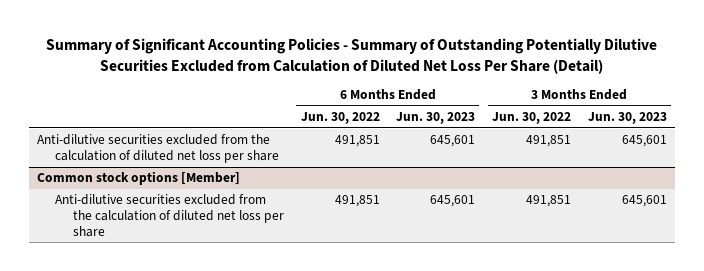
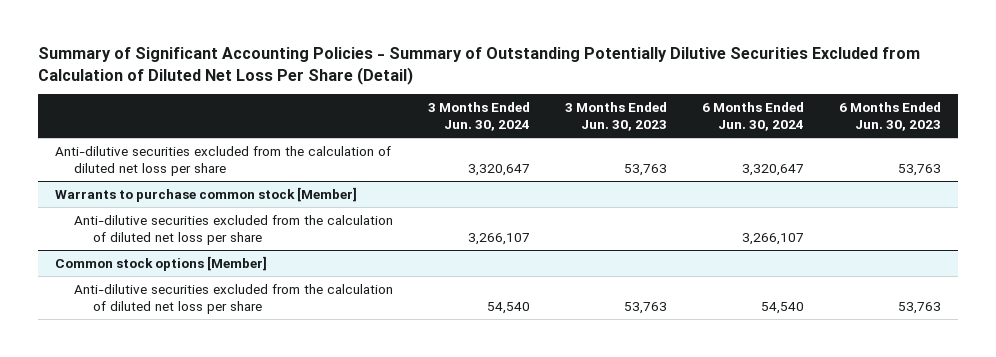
[300,112,380,125] Jun. 30, 2022 -> none
[492,112,572,125] Jun. 30, 2022 -> none
none -> [428,102,531,132] 3 Months Ended Jun. 30, 2024
none -> [701,102,804,132] 6 Months Ended Jun. 30, 2024
[430,135,476,148] 645,601 -> [897,163,941,176] 53,763
[621,135,667,148] 645,601 -> [623,163,667,176] 53,763
none -> [55,186,358,202] Warrants to purchase common stock [Member]
none -> [74,214,394,245] Anti-dilutive securities excluded from the calculation of diluted net loss per share
[430,195,476,208] 645,601 -> [897,301,941,314] 53,763
[621,195,667,208] 645,601 -> [623,301,667,314] 53,763

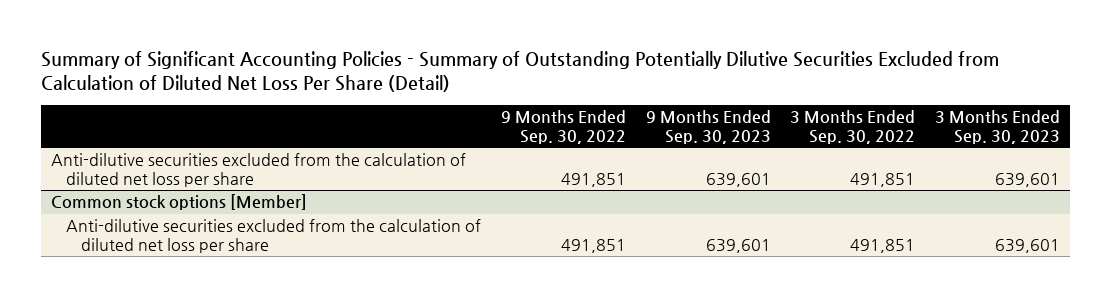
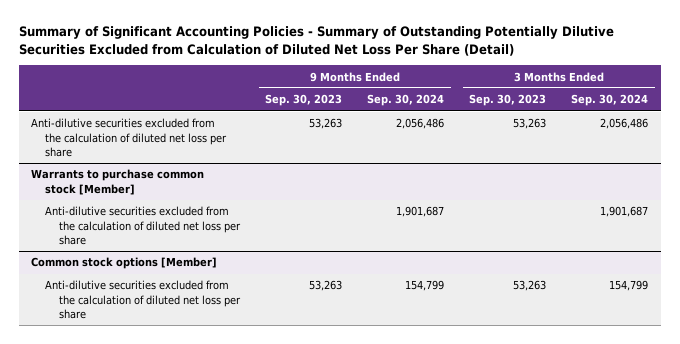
[500,109,626,144] 9 Months Ended Sep. 30, 2022 -> none
[790,109,916,144] 3 Months Ended Sep. 30, 2022 -> none
none -> [367,94,445,107] Sep. 30, 2024
none -> [571,94,649,107] Sep. 30, 2024
[705,173,771,188] 639,601 -> [309,118,343,130] 53,263
[995,173,1061,188] 639,601 -> [513,118,547,130] 53,263
none -> [31,169,205,195] Warrants to purchase common stock [Member]
none -> [45,206,242,245] Anti-dilutive securities excluded from the calculation of diluted net loss per share
[705,239,771,254] 639,601 -> [309,280,343,292] 53,263
[995,239,1061,254] 639,601 -> [513,280,547,292] 53,263

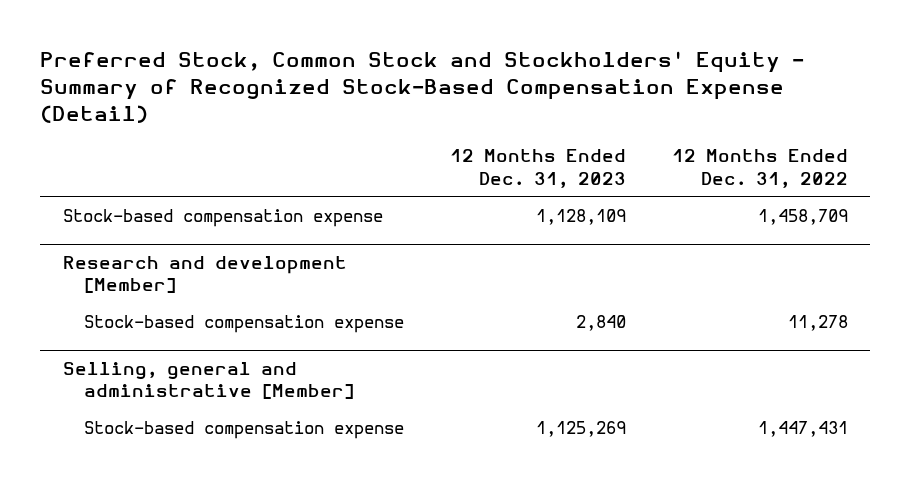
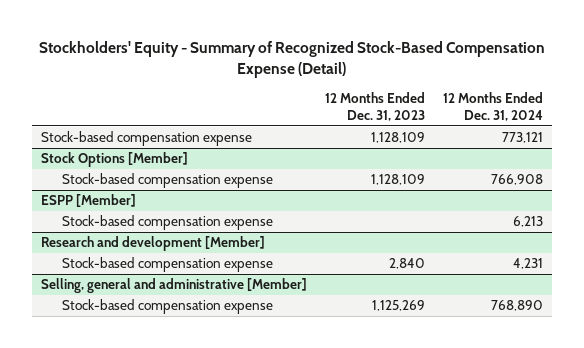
[40,51,805,123] Preferred Stock, Common Stock and Stockholders' Equity - Summary of Recognized Stock-Based Compensation Expense (Detail) -> [39,40,546,79] Stockholders' Equity - Summary of Recognized Stock-Based Compensation Expense (Detail)
[671,149,848,188] 12 Months Ended Dec. 31, 2022 -> none
none -> [443,92,544,121] 12 Months Ended Dec. 31, 2024
none -> [40,152,188,168] Stock Options [Member]
none -> [61,173,273,189] Stock-based compensation expense
none -> [40,194,136,208] ESPP [Member]
none -> [61,215,273,231] Stock-based compensation expense

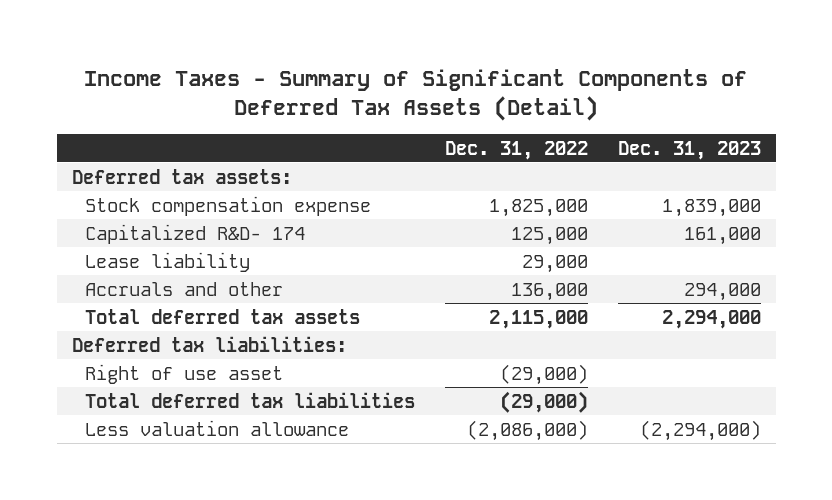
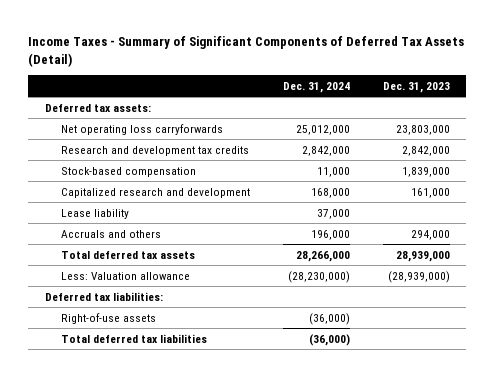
[445,140,589,160] Dec. 31, 2022 -> none
none -> [282,81,350,93] Dec. 31, 2024
none -> [61,123,224,135] Net operating loss carryforwards
none -> [61,145,250,156] Research and development tax credits
[85,195,372,216] Stock compensation expense -> [61,166,197,177] Stock-based compensation
[85,223,306,244] Capitalized R&D- 174 -> [61,187,251,198] Capitalized research and development
[85,281,284,296] Accruals and other -> [61,229,162,238] Accruals and others
[661,309,761,329] 2,294,000 -> [395,250,450,262] 28,939,000
none -> [61,271,191,280] Less: Valuation allowance
[85,363,284,384] Right of use asset -> [61,312,157,324] Right-of-use assets
[85,419,350,436] Less valuation allowance -> none

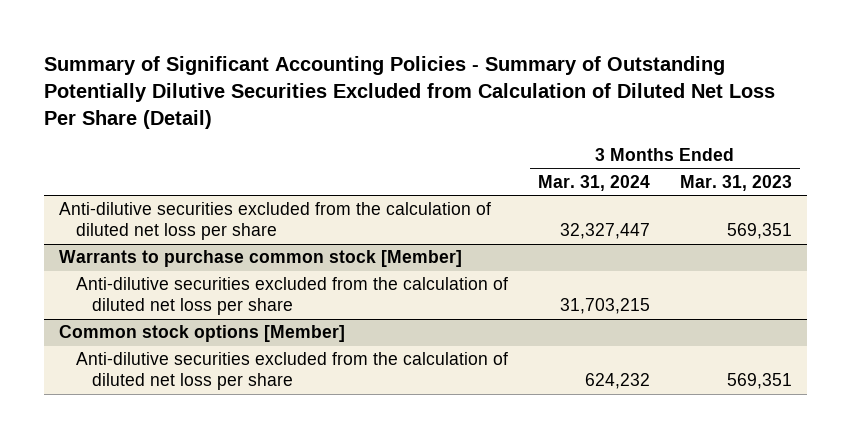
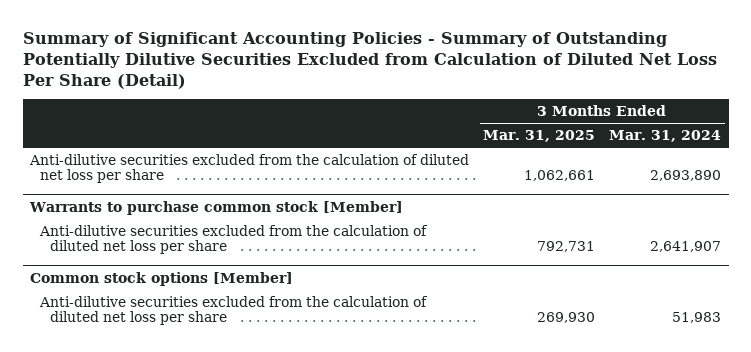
[680,174,793,191] Mar. 31, 2023 -> none
none -> [483,129,596,142] Mar. 31, 2025
[559,223,650,240] 32,327,447 -> [650,170,722,182] 2,693,890
[559,298,650,315] 31,703,215 -> [650,241,722,253] 2,641,907
[584,373,650,390] 624,232 -> [672,312,722,324] 51,983

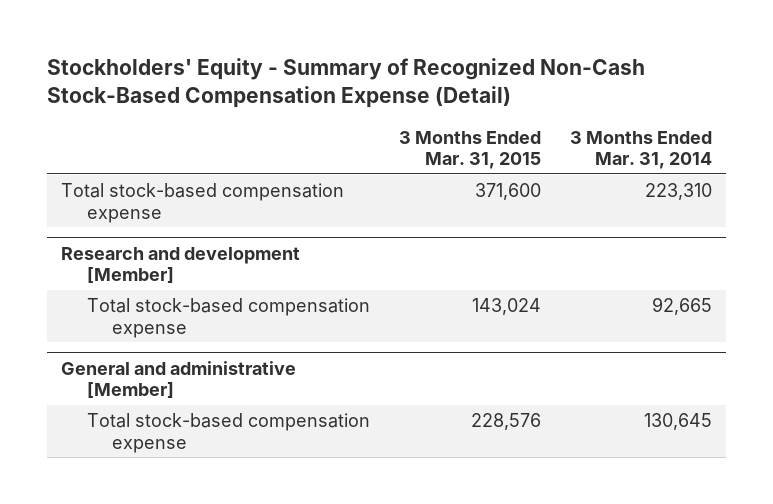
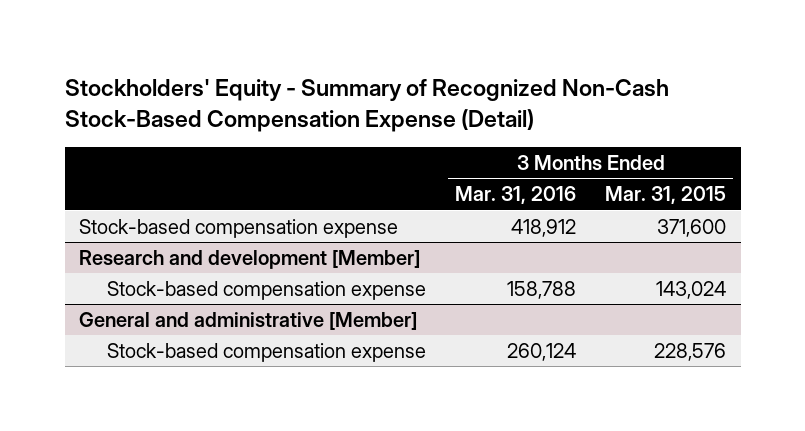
[569,130,712,170] 3 Months Ended Mar. 31, 2014 -> none
none -> [455,186,577,205] Mar. 31, 2016
[61,182,345,223] Total stock-based compensation expense -> [79,218,399,238] Stock-based compensation expense
[86,297,370,338] Total stock-based compensation expense -> [107,280,427,300] Stock-based compensation expense
[86,412,370,453] Total stock-based compensation expense -> [107,342,427,362] Stock-based compensation expense

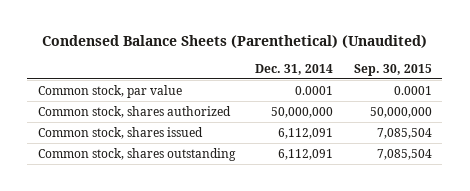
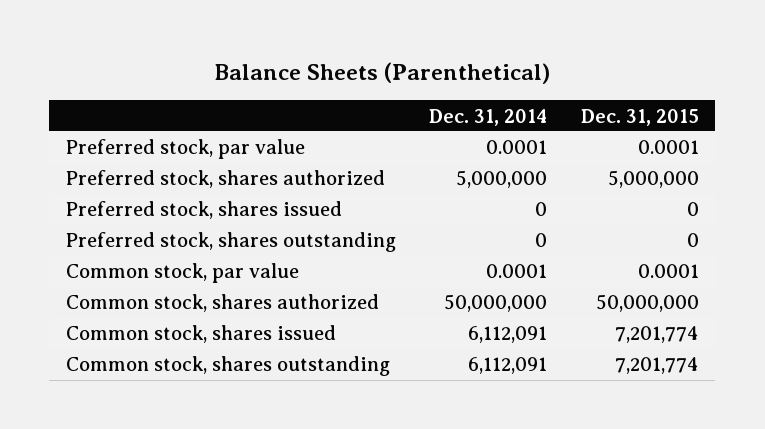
[41,34,427,48] Condensed Balance Sheets (Parenthetical) (Unaudited) -> [214,62,551,85] Balance Sheets (Parenthetical)
[354,63,433,76] Sep. 30, 2015 -> none
none -> [580,108,699,126] Dec. 31, 2015
none -> [65,139,305,160] Preferred stock, par value
none -> [65,170,385,189] Preferred stock, shares authorized
none -> [65,201,342,220] Preferred stock, shares issued
none -> [65,232,396,253] Preferred stock, shares outstanding

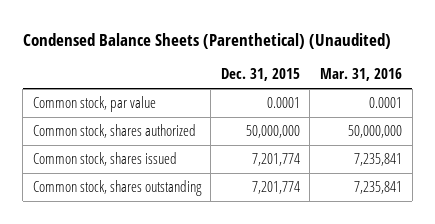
[214,62,551,85] Balance Sheets (Parenthetical) -> [22,32,391,49] Condensed Balance Sheets (Parenthetical) (Unaudited)
[429,108,548,126] Dec. 31, 2014 -> none
none -> [320,68,403,82] Mar. 31, 2016
[65,139,305,160] Preferred stock, par value -> none
[65,170,385,189] Preferred stock, shares authorized -> none
[65,201,342,220] Preferred stock, shares issued -> none
[65,232,396,253] Preferred stock, shares outstanding -> none

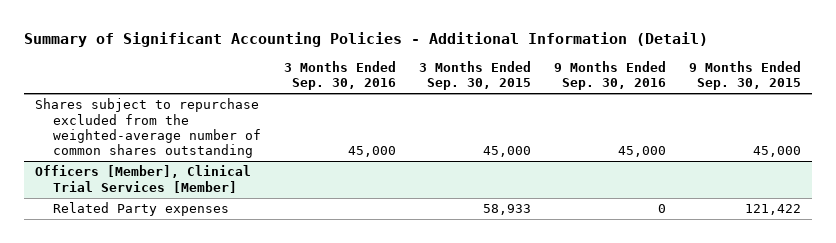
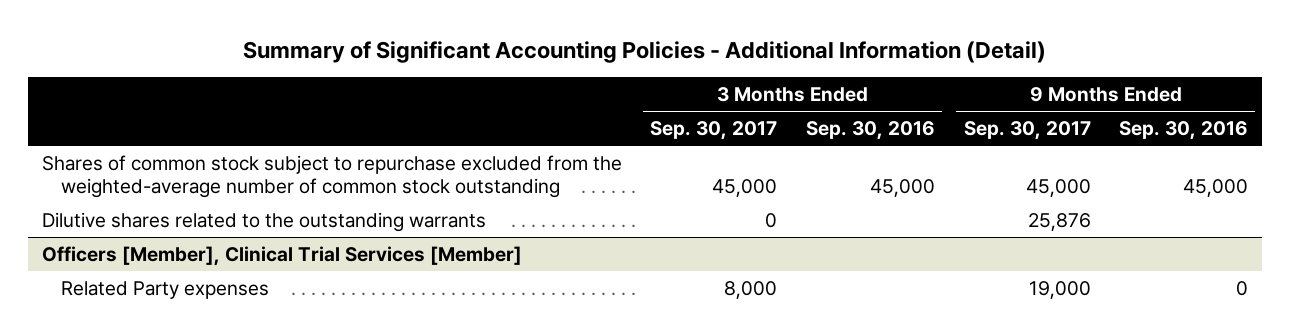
[419,60,532,91] 3 Months Ended Sep. 30, 2015 -> none
[688,60,801,91] 9 Months Ended Sep. 30, 2015 -> none
none -> [650,121,778,141] Sep. 30, 2017
none -> [963,121,1091,141] Sep. 30, 2017
[35,98,262,159] Shares subject to repurchase excluded from the weighted-average number of common shares outstanding -> [41,154,622,198] Shares of common stock subject to repurchase excluded from the weighted-average number of common stock outstanding
none -> [41,211,486,232] Dilutive shares related to the outstanding warrants

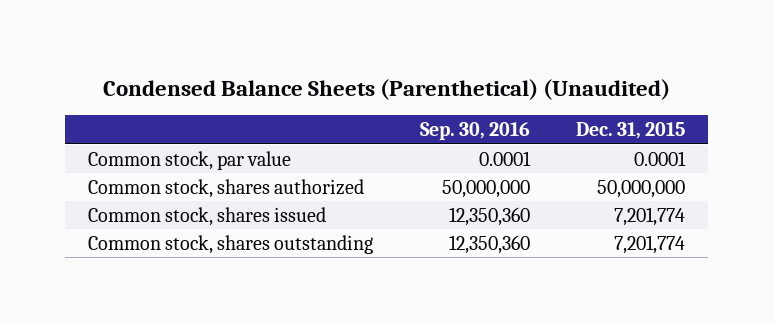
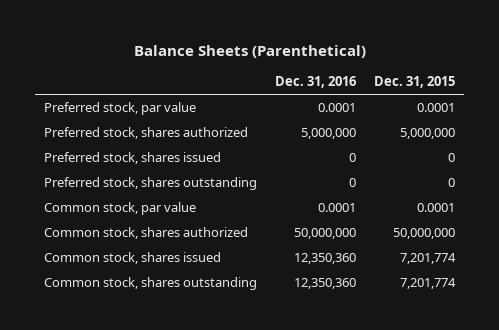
[102,78,670,100] Condensed Balance Sheets (Parenthetical) (Unaudited) -> [133,44,366,58] Balance Sheets (Parenthetical)
[419,122,530,141] Sep. 30, 2016 -> none
none -> [275,76,357,89] Dec. 31, 2016
none -> [44,102,197,116] Preferred stock, par value
none -> [44,127,249,140] Preferred stock, shares authorized
none -> [44,152,222,165] Preferred stock, shares issued
none -> [44,177,258,191] Preferred stock, shares outstanding

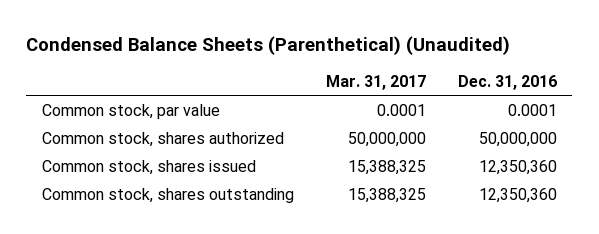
[133,44,366,58] Balance Sheets (Parenthetical) -> [26,36,511,56] Condensed Balance Sheets (Parenthetical) (Unaudited)
[374,76,456,89] Dec. 31, 2015 -> none
none -> [325,75,426,91] Mar. 31, 2017
[44,102,197,116] Preferred stock, par value -> none
[44,127,249,140] Preferred stock, shares authorized -> none
[44,152,222,165] Preferred stock, shares issued -> none
[44,177,258,191] Preferred stock, shares outstanding -> none

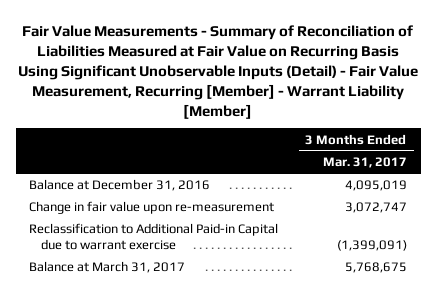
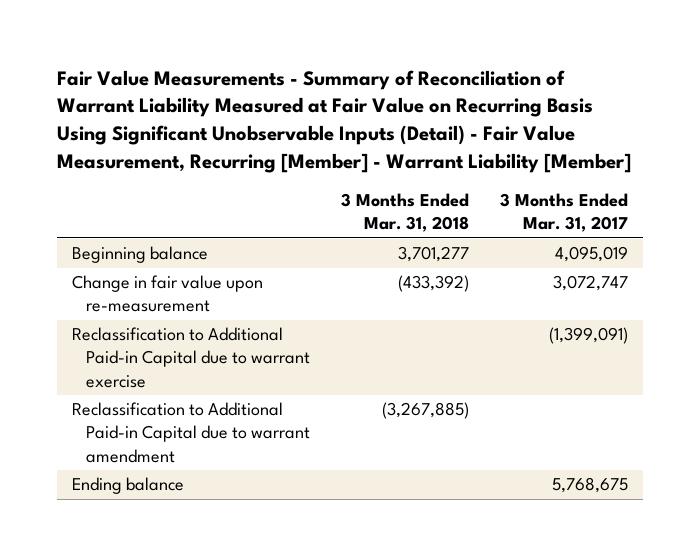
[18,24,419,119] Fair Value Measurements - Summary of Reconciliation of Liabilities Measured at Fair Value on Recurring Basis Using Significant Unobservable Inputs (Detail) - Fair Value Measurement, Recurring [Member] - Warrant Liability [Member] -> [56,69,631,173] Fair Value Measurements - Summary of Reconciliation of Warrant Liability Measured at Fair Value on Recurring Basis Using Significant Unobservable Inputs (Detail) - Fair Value Measurement, Recurring [Member] - Warrant Liability [Member]
none -> [340,192,469,232] 3 Months Ended Mar. 31, 2018
[29,179,211,192] Balance at December 31, 2016 -> [72,246,209,264] Beginning balance
none -> [72,402,311,463] Reclassification to Additional Paid-in Capital due to warrant amendment
[29,261,186,274] Balance at March 31, 2017 -> [72,477,185,495] Ending balance

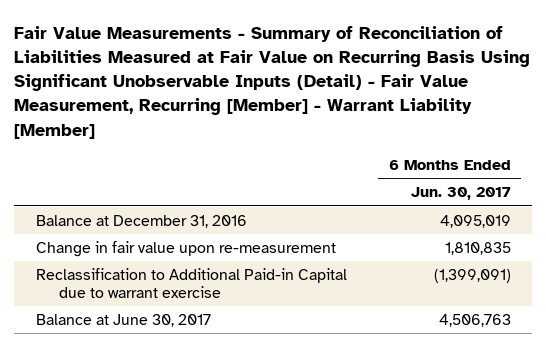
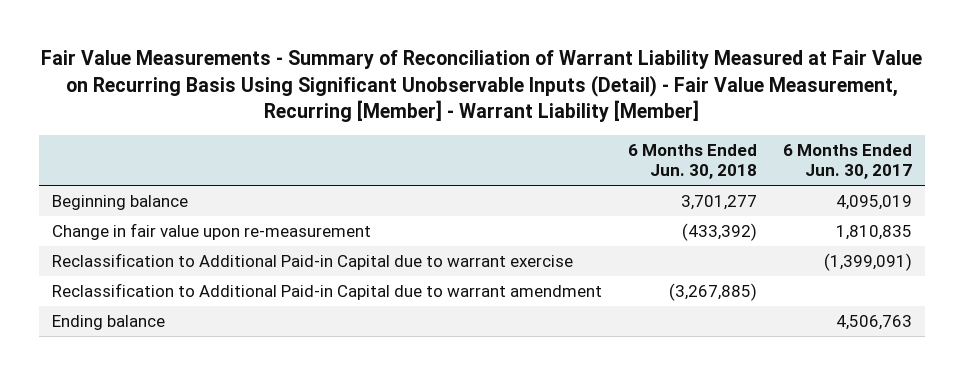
[14,25,531,139] Fair Value Measurements - Summary of Reconciliation of Liabilities Measured at Fair Value on Recurring Basis Using Significant Unobservable Inputs (Detail) - Fair Value Measurement, Recurring [Member] - Warrant Liability [Member] -> [41,50,923,123] Fair Value Measurements - Summary of Reconciliation of Warrant Liability Measured at Fair Value on Recurring Basis Using Significant Unobservable Inputs (Detail) - Fair Value Measurement, Recurring [Member] - Warrant Liability [Member]
none -> [628,144,758,180] 6 Months Ended Jun. 30, 2018
[35,214,247,228] Balance at December 31, 2016 -> [52,195,189,211] Beginning balance
none -> [52,283,603,301] Reclassification to Additional Paid-in Capital due to warrant amendment
[35,313,211,327] Balance at June 30, 2017 -> [52,315,166,331] Ending balance

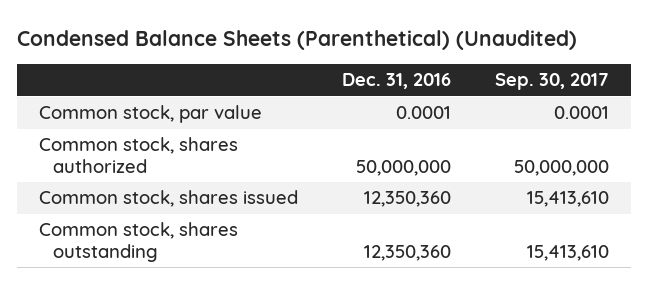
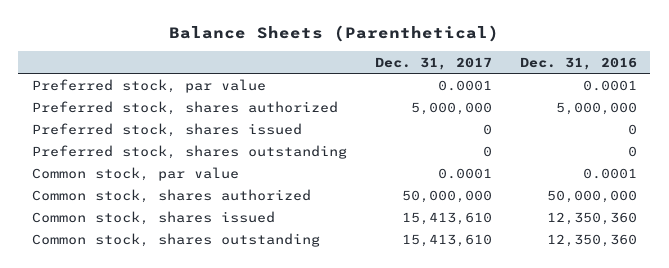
[17,29,578,50] Condensed Balance Sheets (Parenthetical) (Unaudited) -> [169,25,500,43] Balance Sheets (Parenthetical)
[494,73,609,91] Sep. 30, 2017 -> none
none -> [374,56,492,70] Dec. 31, 2017
none -> [32,78,267,93] Preferred stock, par value
none -> [32,100,339,115] Preferred stock, shares authorized
none -> [32,122,303,137] Preferred stock, shares issued
none -> [32,144,348,159] Preferred stock, shares outstanding

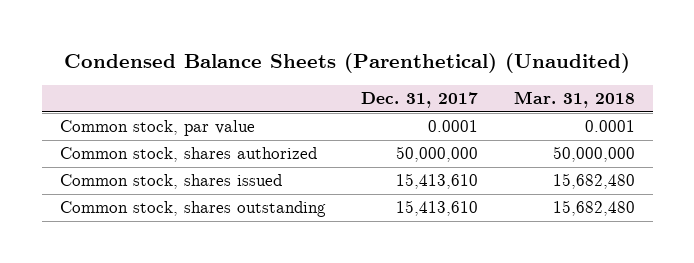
[169,25,500,43] Balance Sheets (Parenthetical) -> [64,52,631,73] Condensed Balance Sheets (Parenthetical) (Unaudited)
[519,56,637,70] Dec. 31, 2016 -> none
none -> [513,91,635,109] Mar. 31, 2018
[32,78,267,93] Preferred stock, par value -> none
[32,100,339,115] Preferred stock, shares authorized -> none
[32,122,303,137] Preferred stock, shares issued -> none
[32,144,348,159] Preferred stock, shares outstanding -> none

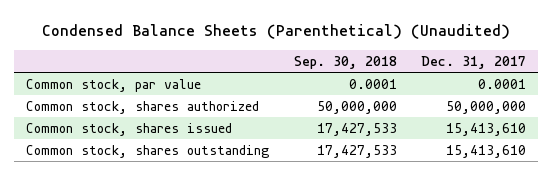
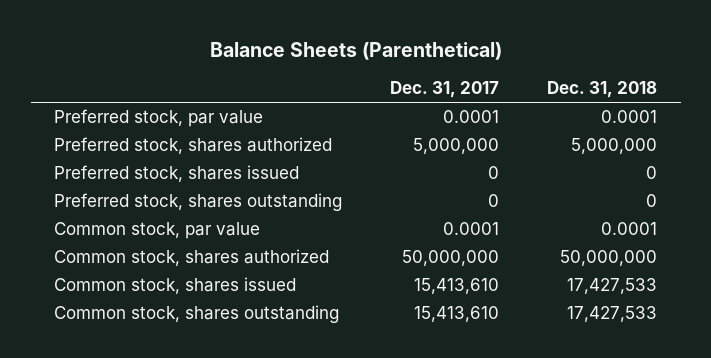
[42,24,511,40] Condensed Balance Sheets (Parenthetical) (Unaudited) -> [209,41,502,60] Balance Sheets (Parenthetical)
[293,56,397,70] Sep. 30, 2018 -> none
none -> [546,81,657,99] Dec. 31, 2018
none -> [54,109,264,128] Preferred stock, par value
none -> [54,137,333,155] Preferred stock, shares authorized
none -> [54,165,300,183] Preferred stock, shares issued
none -> [54,193,343,212] Preferred stock, shares outstanding

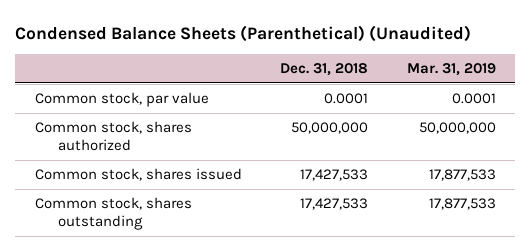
[209,41,502,60] Balance Sheets (Parenthetical) -> [15,24,472,42] Condensed Balance Sheets (Parenthetical) (Unaudited)
[390,81,500,99] Dec. 31, 2017 -> none
none -> [406,63,496,77] Mar. 31, 2019
[54,109,264,128] Preferred stock, par value -> none
[54,137,333,155] Preferred stock, shares authorized -> none
[54,165,300,183] Preferred stock, shares issued -> none
[54,193,343,212] Preferred stock, shares outstanding -> none

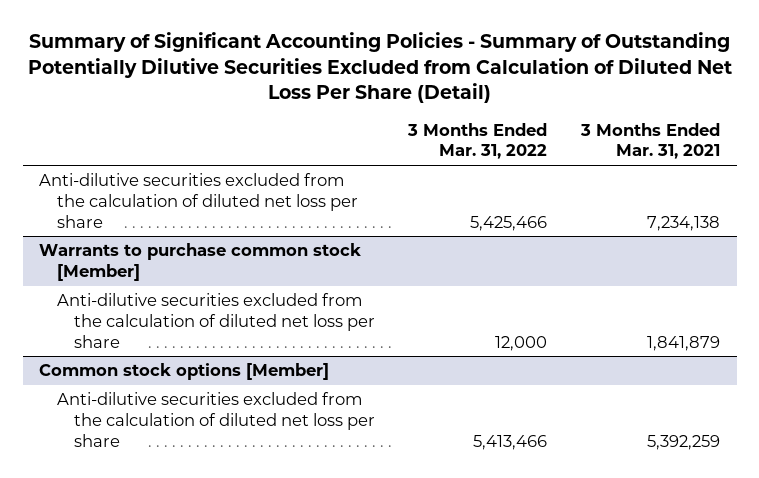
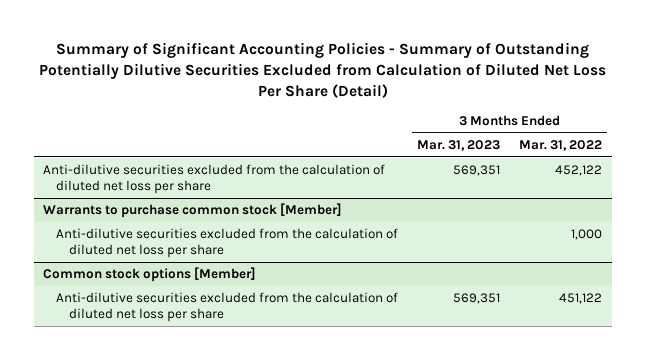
[579,122,720,160] 3 Months Ended Mar. 31, 2021 -> none
none -> [417,139,501,151] Mar. 31, 2023
[470,215,548,231] 5,425,466 -> [555,165,603,177] 452,122
[495,335,548,351] 12,000 -> [571,229,603,241] 1,000
[473,434,548,450] 5,413,466 -> [559,293,603,305] 451,122

